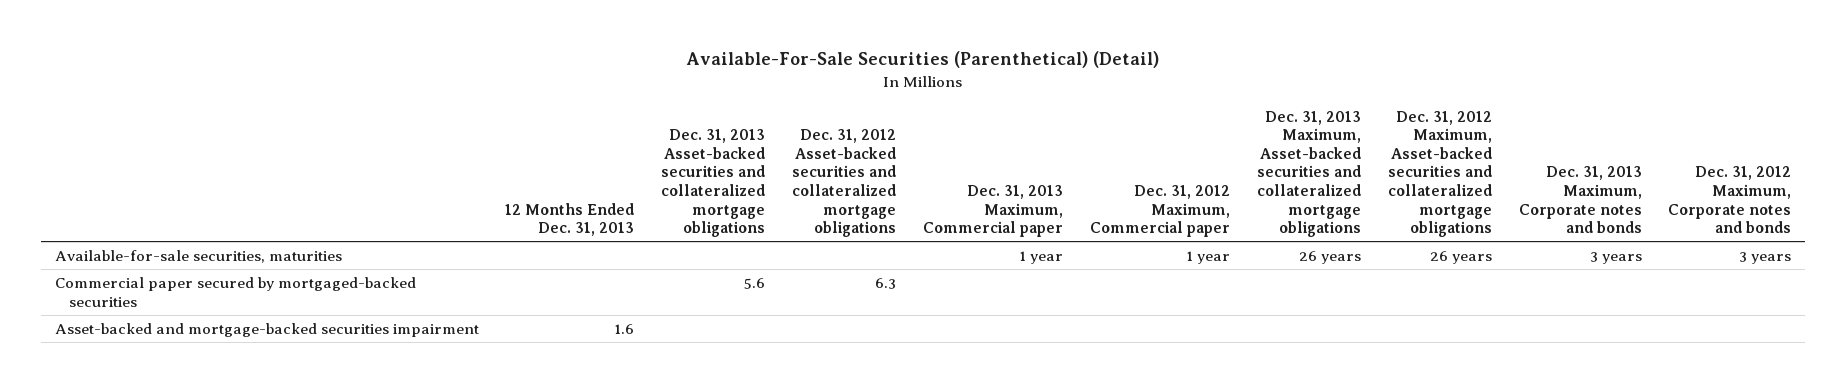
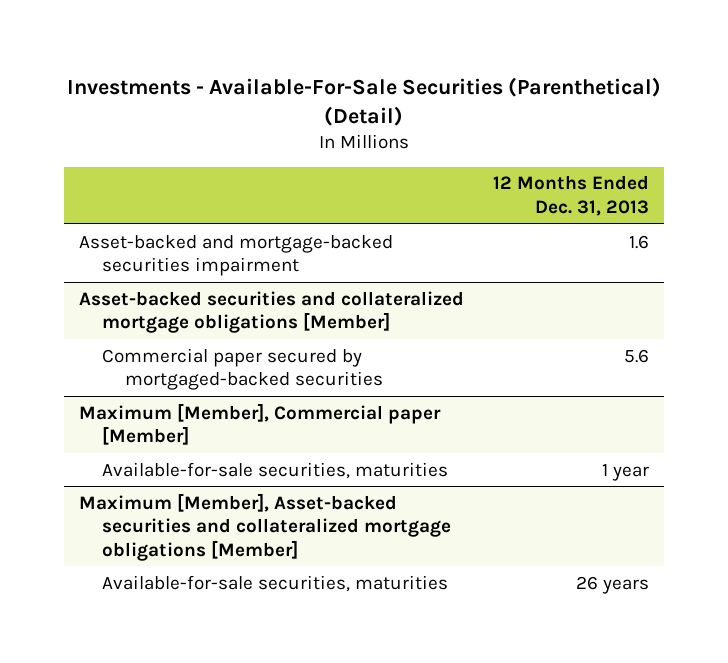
[685,51,1159,69] Available-For-Sale Securities (Parenthetical) (Detail) -> [67,76,662,126] Investments - Available-For-Sale Securities (Parenthetical) (Detail)
[661,129,766,238] Dec. 31, 2013 Asset-backed securities and collateralized mortgage obligations -> none
[792,129,897,238] Dec. 31, 2012 Asset-backed securities and collateralized mortgage obligations -> none
[923,184,1064,238] Dec. 31, 2013 Maximum, Commercial paper -> none
[1089,184,1230,238] Dec. 31, 2012 Maximum, Commercial paper -> none
[1256,110,1361,238] Dec. 31, 2013 Maximum, Asset-backed securities and collateralized mortgage obligations -> none
[1387,110,1492,238] Dec. 31, 2012 Maximum, Asset-backed securities and collateralized mortgage obligations -> none
[1518,166,1642,234] Dec. 31, 2013 Maximum, Corporate notes and bonds -> none
[1668,166,1792,234] Dec. 31, 2012 Maximum, Corporate notes and bonds -> none
[54,250,342,264] Available-for-sale securities, maturities -> none
[54,277,416,307] Commercial paper secured by mortgaged-backed securities -> none
none -> [79,290,465,334] Asset-backed securities and collateralized mortgage obligations [Member]
none -> [102,347,384,391] Commercial paper secured by mortgaged-backed securities
none -> [79,402,442,446] Maximum [Member], Commercial paper [Member]
none -> [102,461,449,479] Available-for-sale securities, maturities
none -> [79,492,452,561] Maximum [Member], Asset-backed securities and collateralized mortgage obligations [Member]
none -> [102,574,449,592] Available-for-sale securities, maturities

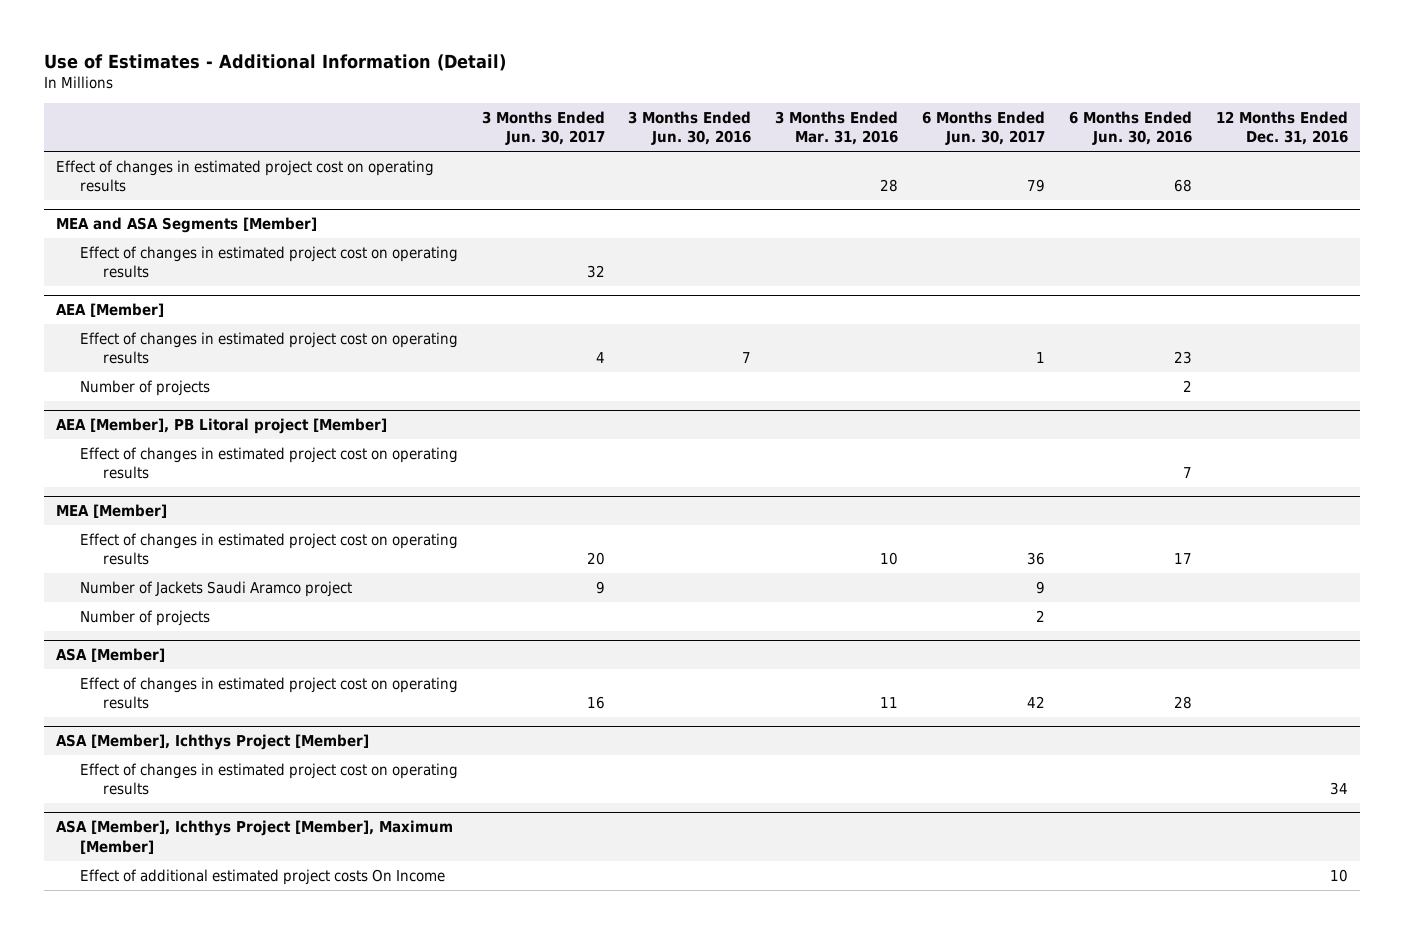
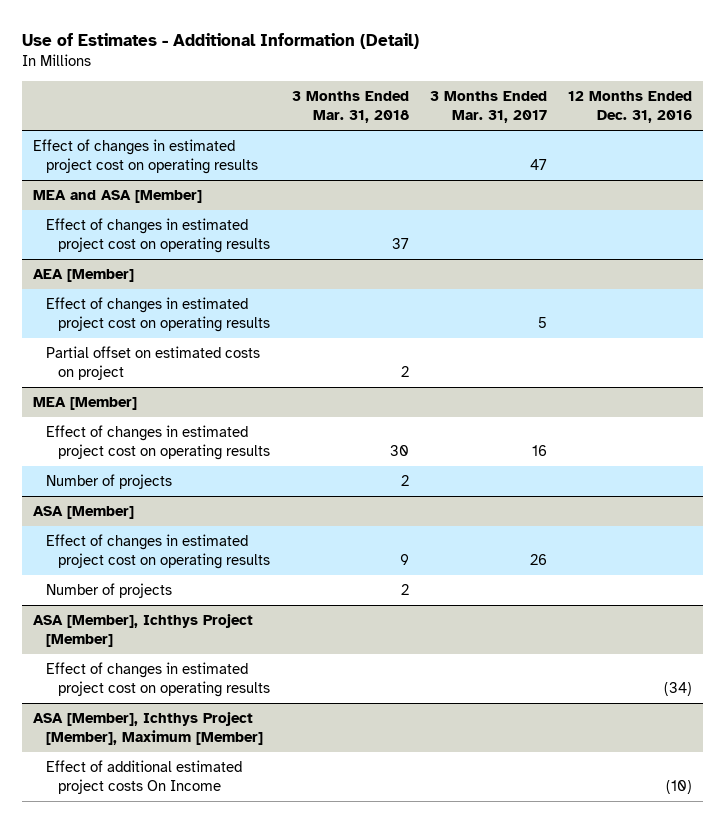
[481,111,605,146] 3 Months Ended Jun. 30, 2017 -> none
[628,111,752,146] 3 Months Ended Jun. 30, 2016 -> none
[775,111,899,146] 3 Months Ended Mar. 31, 2016 -> none
[922,111,1046,146] 6 Months Ended Jun. 30, 2017 -> none
[1068,111,1192,146] 6 Months Ended Jun. 30, 2016 -> none
none -> [291,91,409,124] 3 Months Ended Mar. 31, 2018
none -> [429,91,547,124] 3 Months Ended Mar. 31, 2017
[56,217,318,234] MEA and ASA Segments [Member] -> none
[79,245,458,279] Effect of changes in estimated project cost on operating results -> none
none -> [33,190,203,204] MEA and ASA [Member]
none -> [45,218,271,254] Effect of changes in estimated project cost on operating results
[79,379,210,396] Number of projects -> none
[56,418,388,435] AEA [Member], PB Litoral project [Member] -> none
[79,446,458,480] Effect of changes in estimated project cost on operating results -> none
none -> [45,346,260,381] Partial offset on estimated costs on project
[79,580,352,597] Number of Jackets Saudi Aramco project -> none
none -> [45,583,172,599] Number of projects
[1329,782,1348,796] 34 -> [664,682,693,697] (34)
[1329,868,1348,882] 10 -> [666,780,693,795] (10)

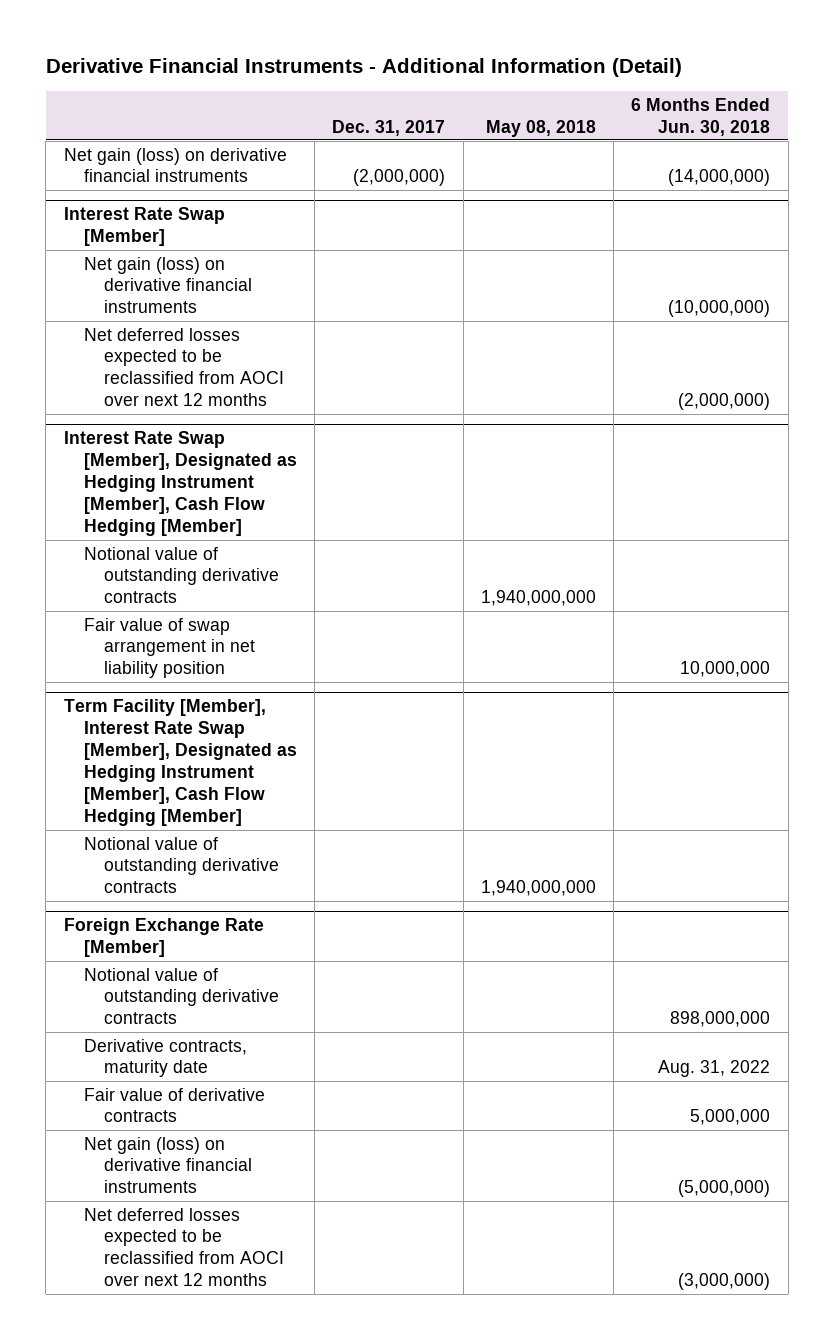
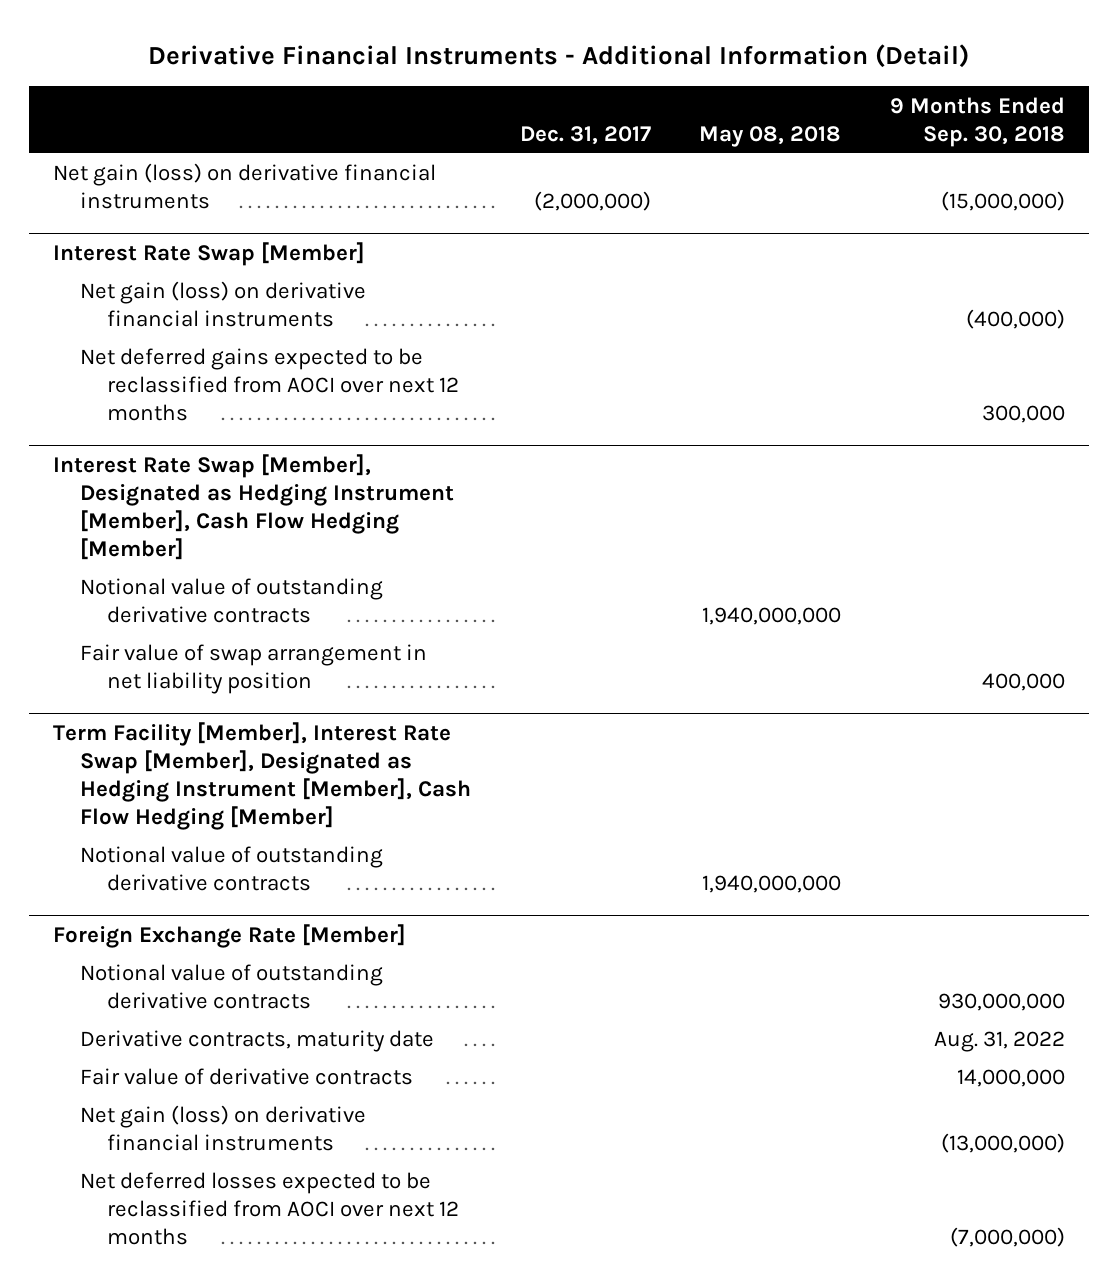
[631,97,771,136] 6 Months Ended Jun. 30, 2018 -> none
none -> [890,96,1066,147] 9 Months Ended Sep. 30, 2018
[83,327,284,407] Net deferred losses expected to be reclassified from AOCI over next 12 months -> [79,348,459,422] Net deferred gains expected to be reclassified from AOCI over next 12 months

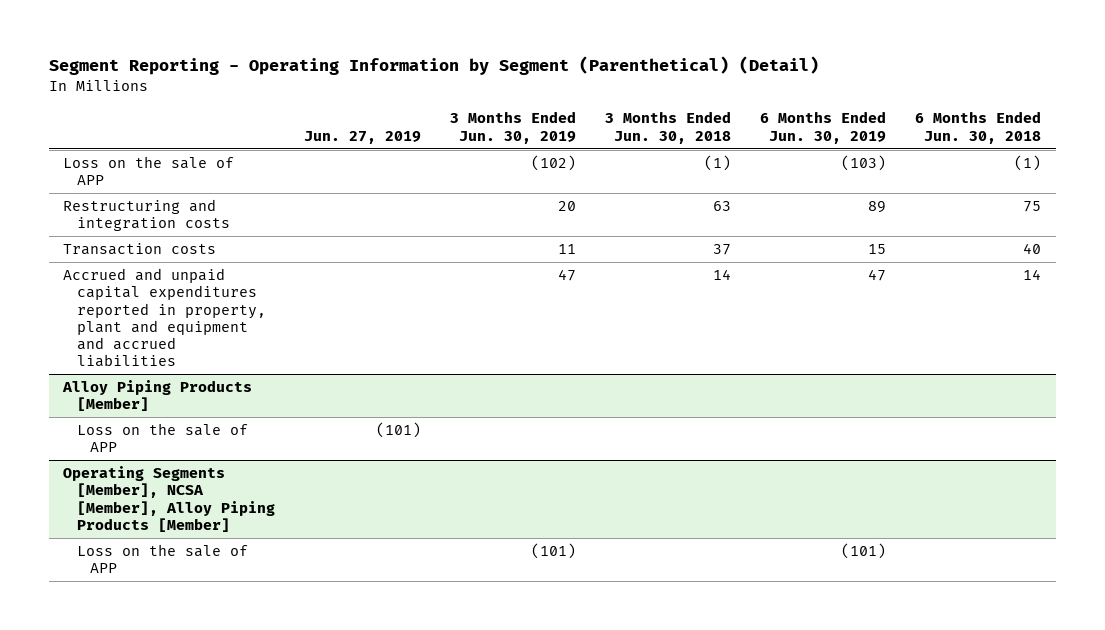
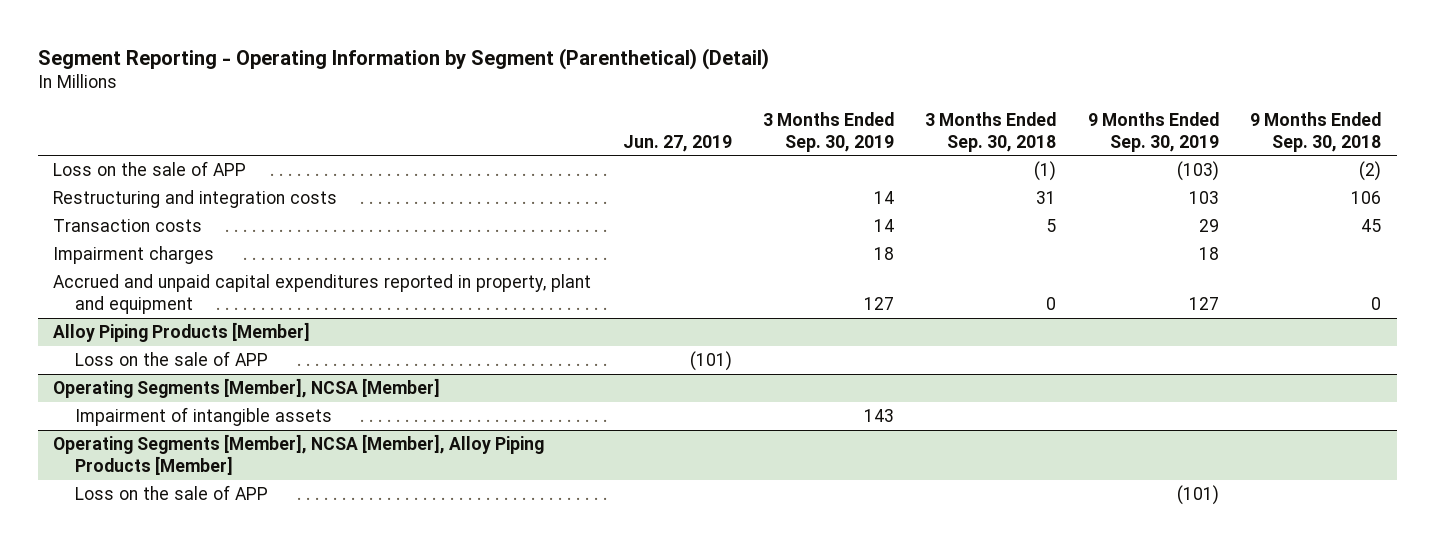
[450,111,577,144] 3 Months Ended Jun. 30, 2019 -> none
[605,111,732,144] 3 Months Ended Jun. 30, 2018 -> none
[760,111,887,144] 6 Months Ended Jun. 30, 2019 -> none
[915,111,1042,144] 6 Months Ended Jun. 30, 2018 -> none
none -> [762,111,894,152] 3 Months Ended Sep. 30, 2019
none -> [925,111,1057,152] 3 Months Ended Sep. 30, 2018
none -> [1087,111,1219,152] 9 Months Ended Sep. 30, 2019
none -> [1250,111,1382,152] 9 Months Ended Sep. 30, 2018
none -> [53,246,215,265] Impairment charges
[63,268,266,368] Accrued and unpaid capital expenditures reported in property, plant and equipment and accrued liabilities -> [53,274,592,315] Accrued and unpaid capital expenditures reported in property, plant and equipment
none -> [53,378,441,399] Operating Segments [Member], NCSA [Member]
none -> [74,407,332,427] Impairment of intangible assets

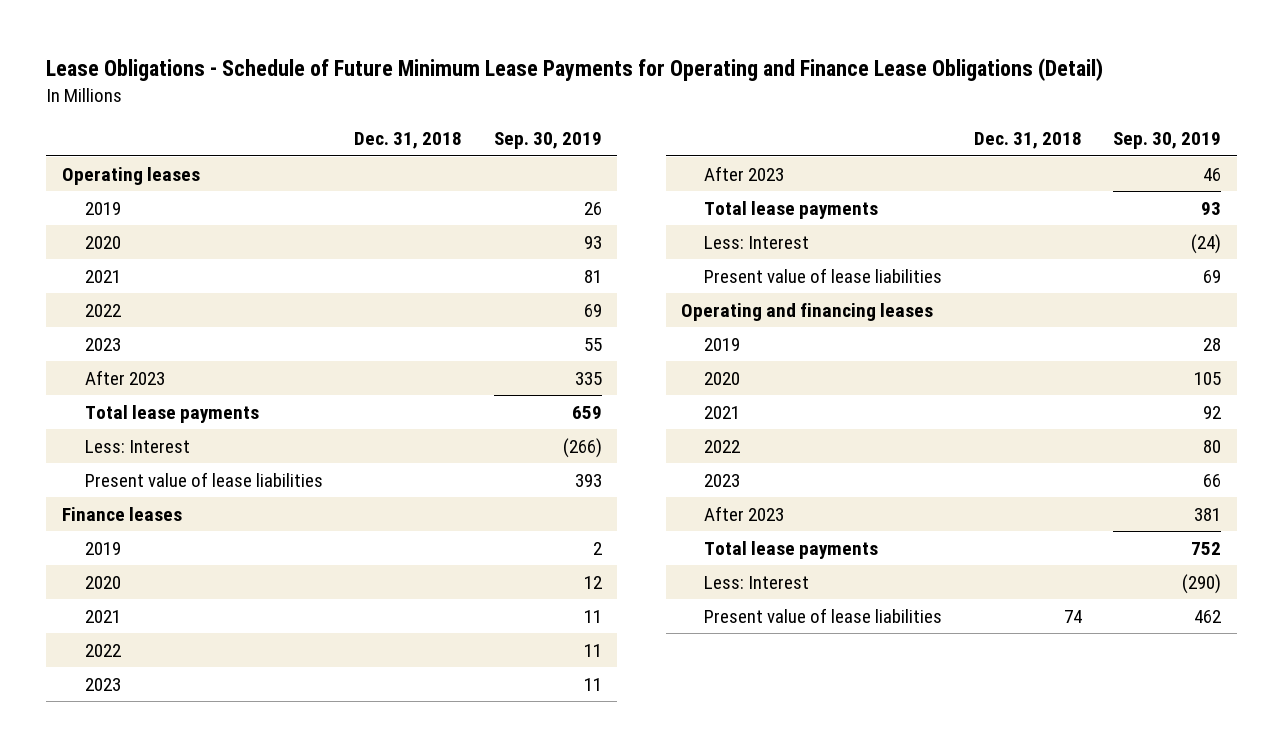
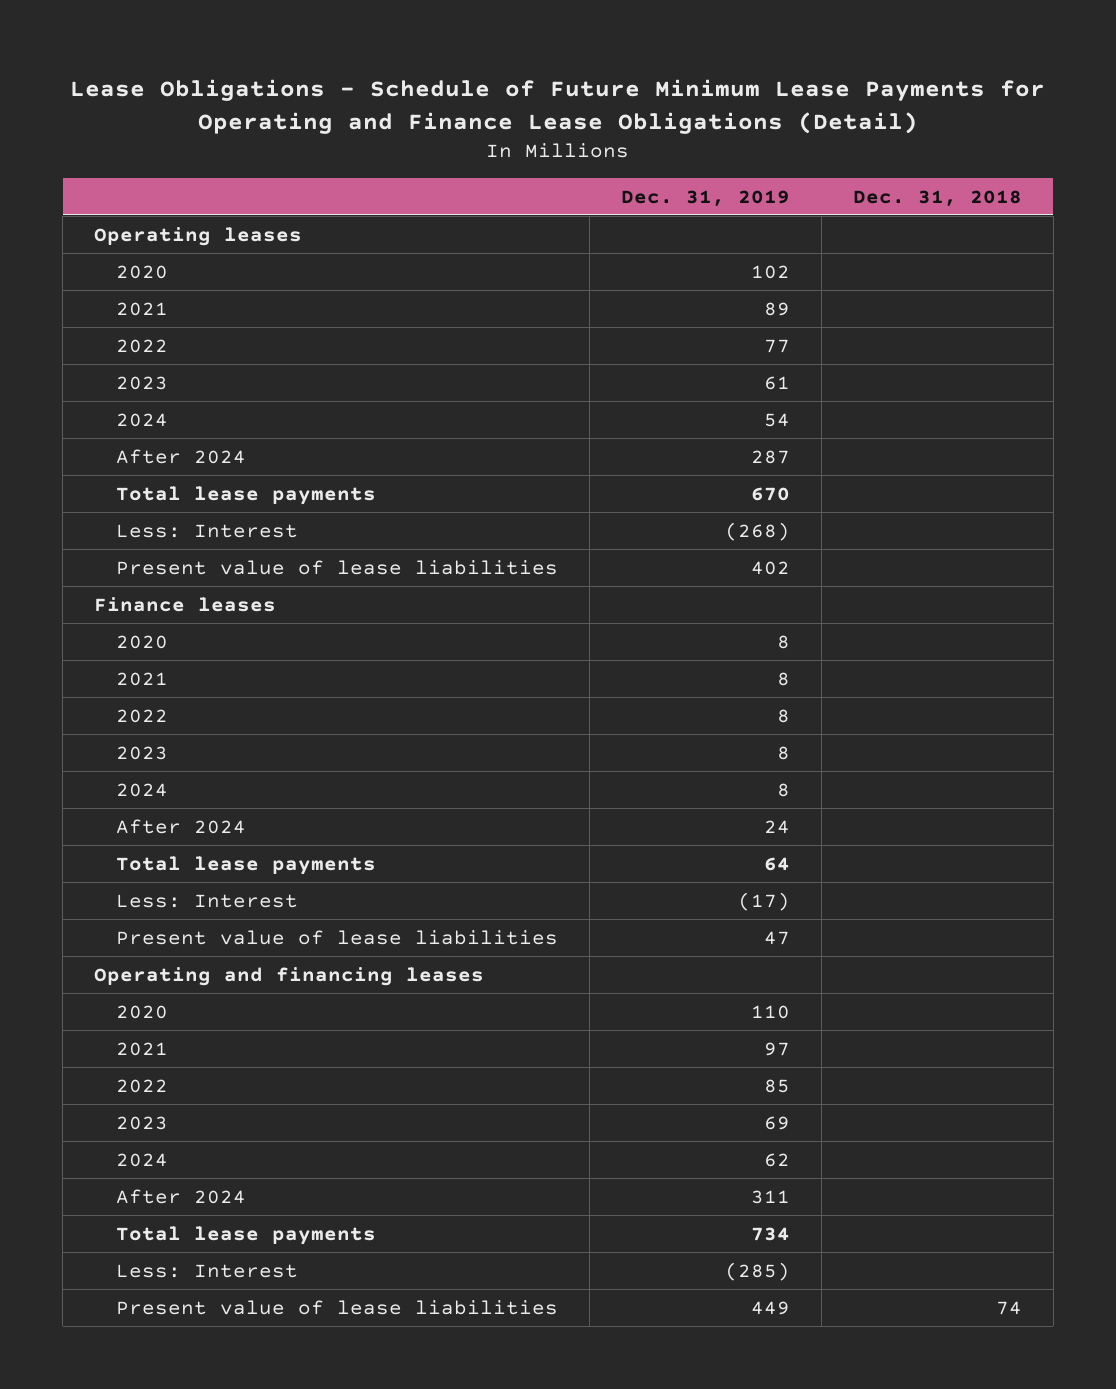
[493,132,602,150] Sep. 30, 2019 -> none
none -> [620,189,790,207] Dec. 31, 2019
[84,202,121,216] 2019 -> none
none -> [116,412,169,427] 2024
[84,370,165,386] After 2023 -> [116,448,247,464] After 2024
[84,542,121,556] 2019 -> none
none -> [116,782,169,797] 2024
[704,166,785,182] After 2023 -> [116,818,247,834] After 2024
[704,338,741,352] 2019 -> none
none -> [116,1152,169,1167] 2024
[704,506,785,522] After 2023 -> [116,1188,247,1204] After 2024

